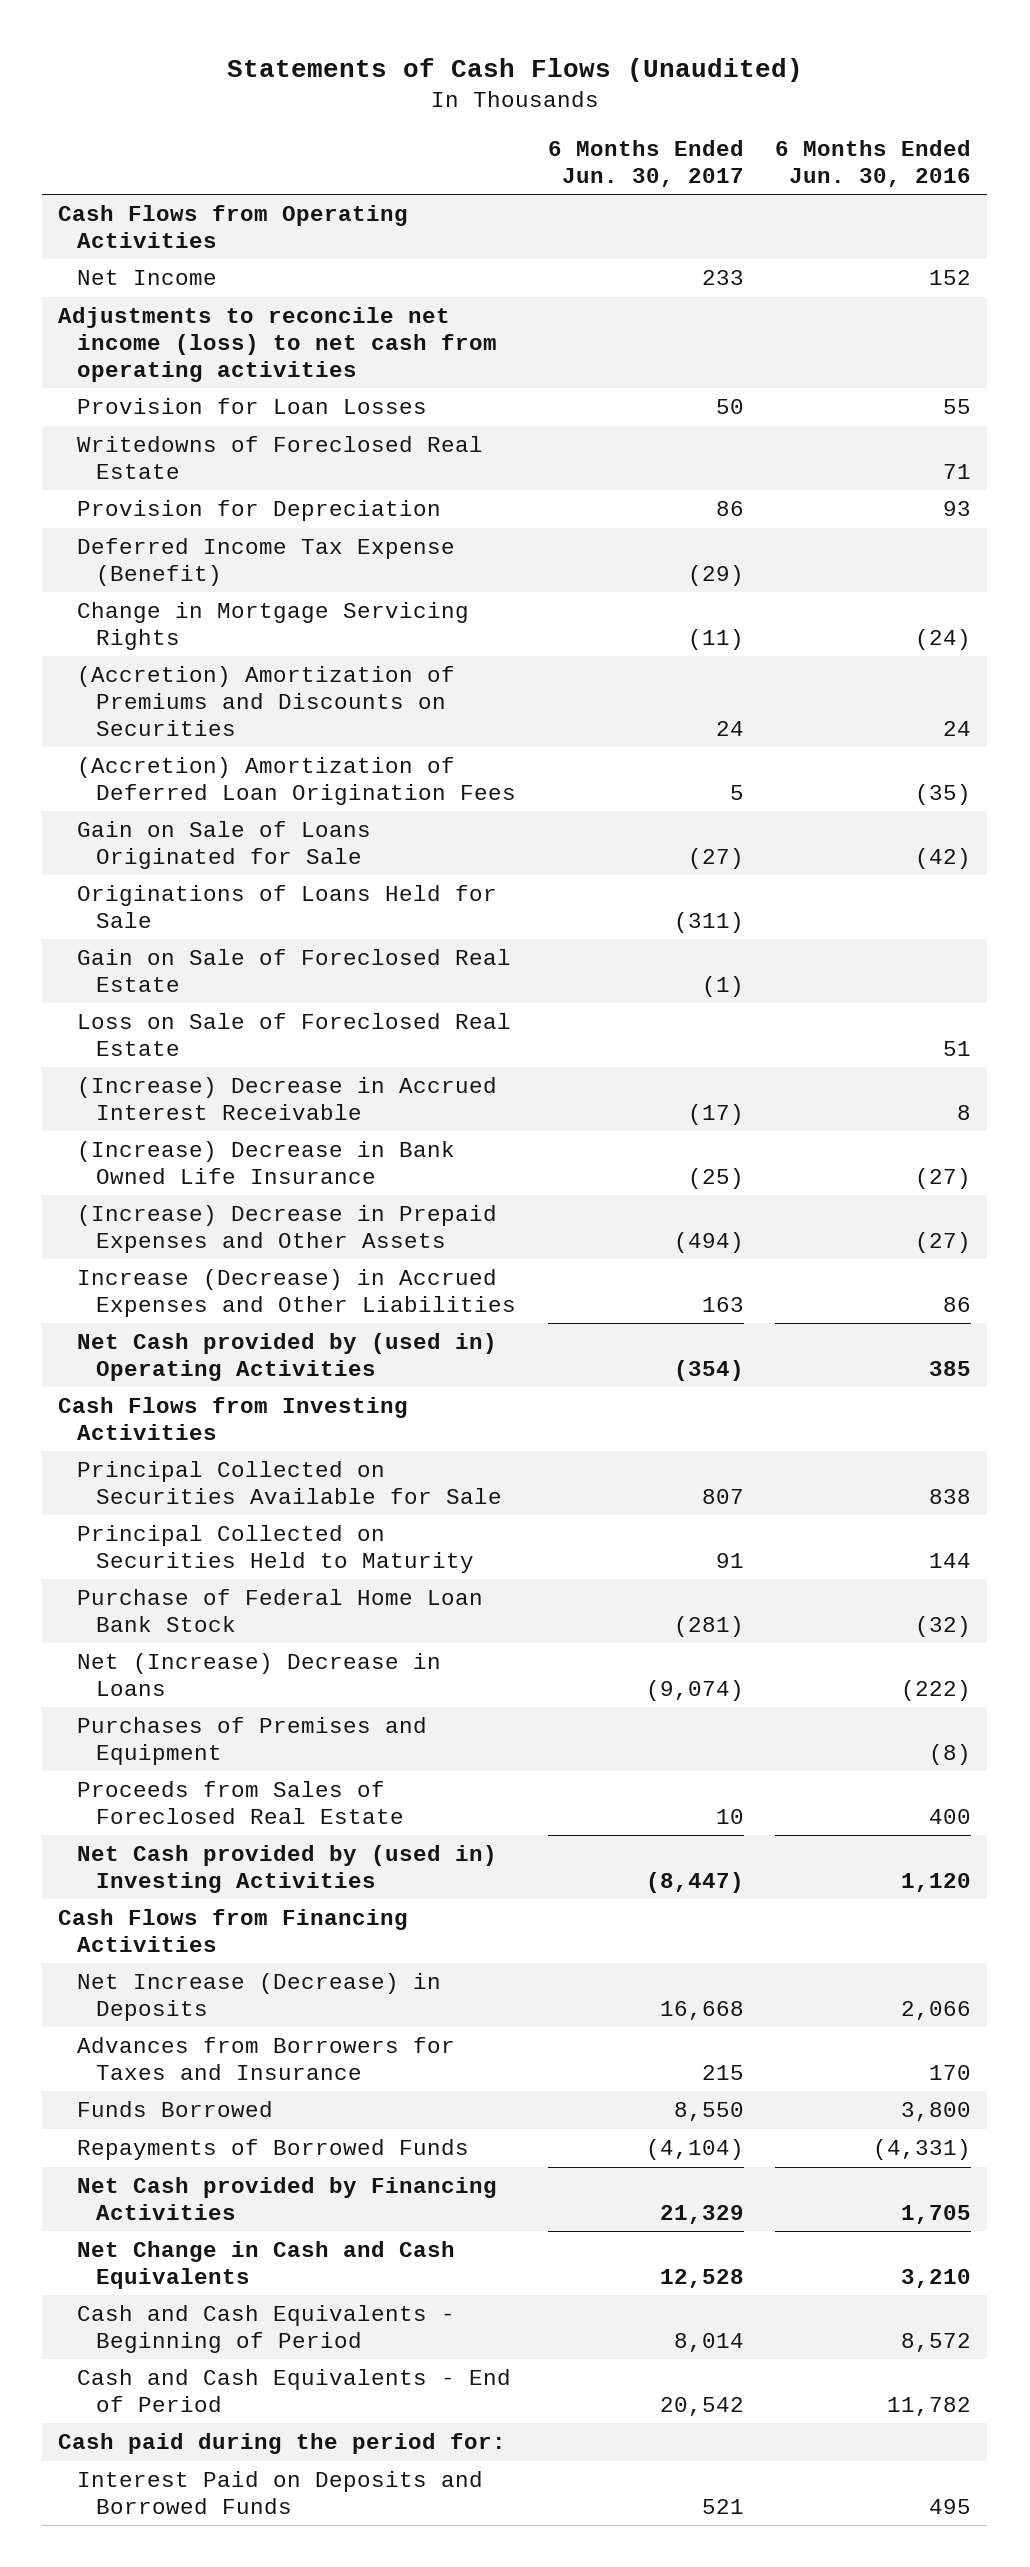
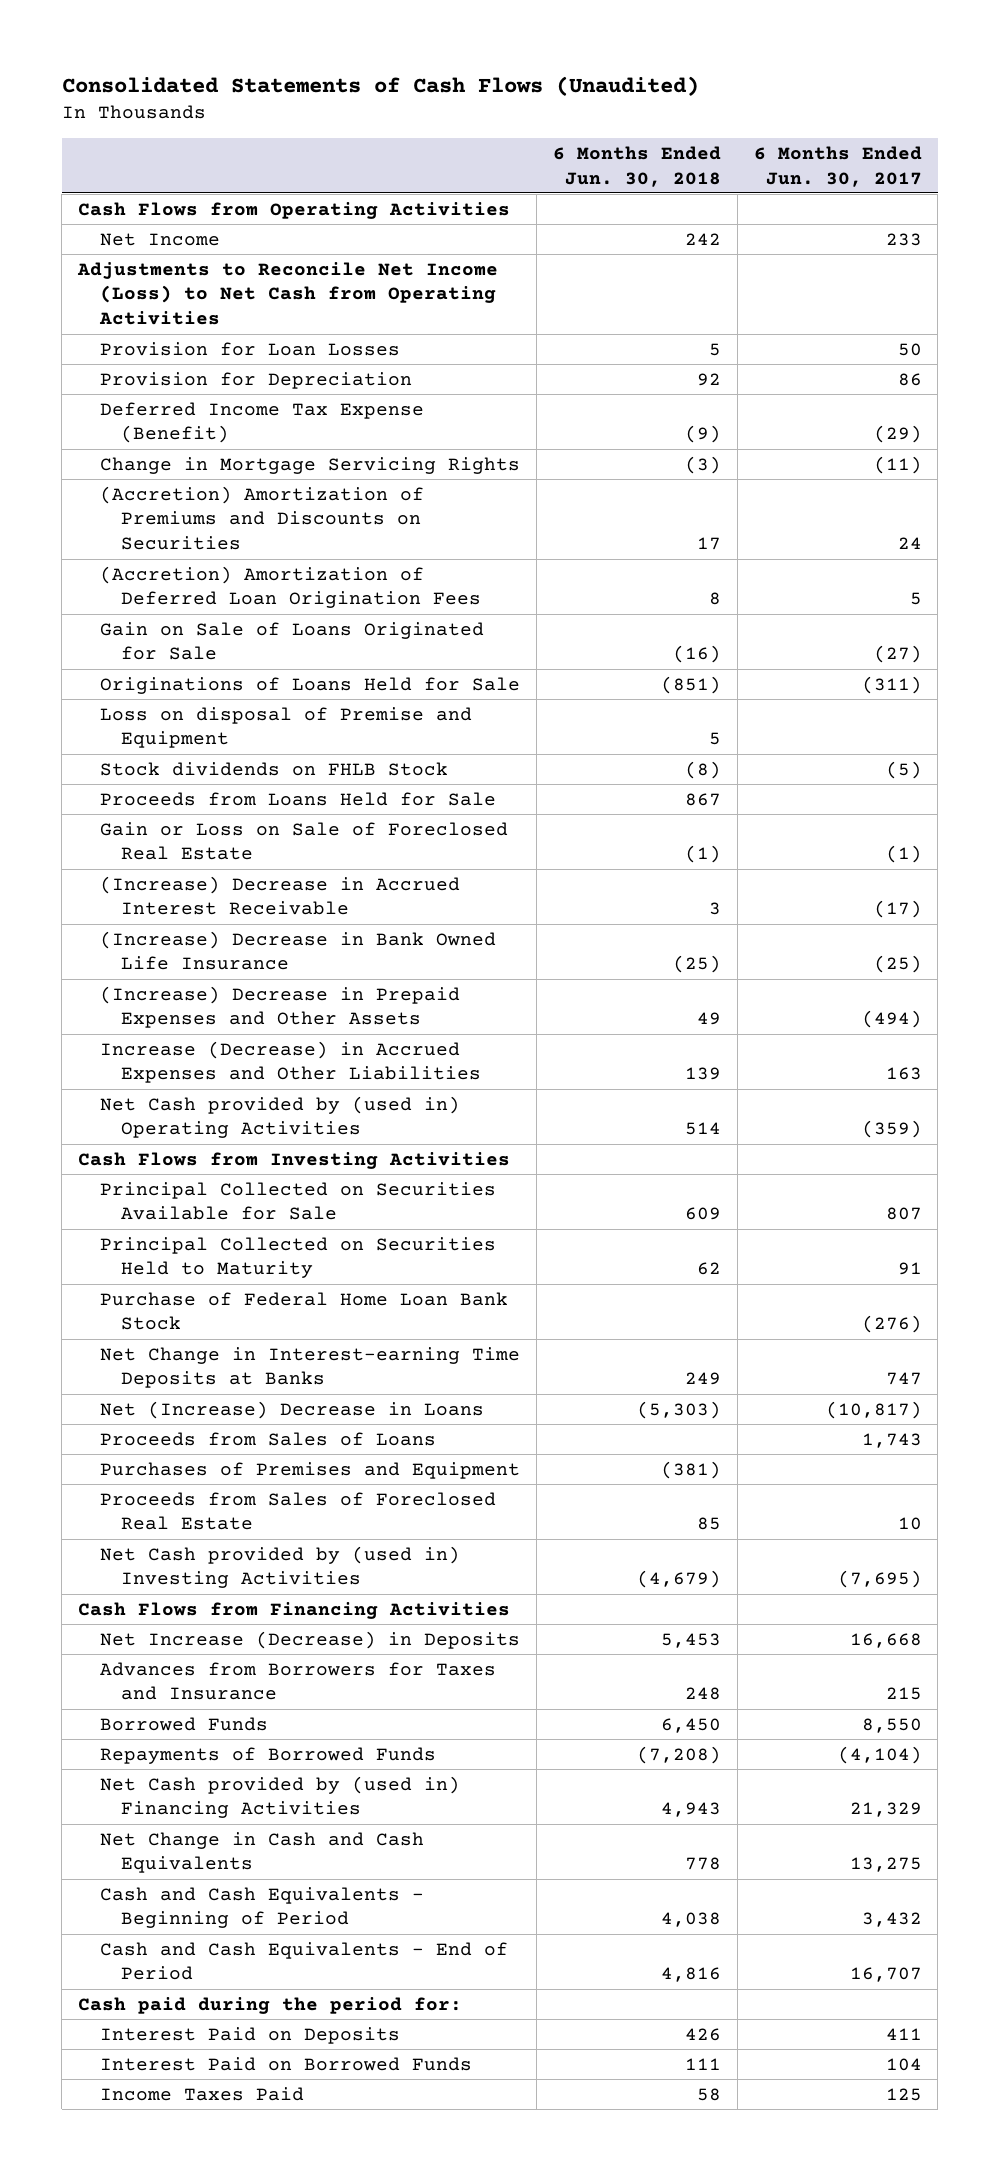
[226,58,803,83] Statements of Cash Flows (Unaudited) -> [61,76,699,97] Consolidated Statements of Cash Flows (Unaudited)
[775,140,972,187] 6 Months Ended Jun. 30, 2016 -> none
none -> [552,145,721,187] 6 Months Ended Jun. 30, 2018
[58,307,498,382] Adjustments to reconcile net income (loss) to net cash from operating activities -> [77,261,499,326] Adjustments to Reconcile Net Income (Loss) to Net Cash from Operating Activities
[77,436,484,479] Writedowns of Foreclosed Real Estate -> none
[77,1013,512,1056] Loss on Sale of Foreclosed Real Estate -> none
none -> [99,706,472,749] Loss on disposal of Premise and Equipment
none -> [99,761,448,776] Stock dividends on FHLB Stock
none -> [99,791,496,806] Proceeds from Loans Held for Sale
[77,949,512,992] Gain on Sale of Foreclosed Real Estate -> [99,821,508,861] Gain or Loss on Sale of Foreclosed Real Estate
[673,1359,744,1381] (354) -> [861,1120,922,1139] (359)
[673,1615,744,1637] (281) -> [861,1315,922,1334] (276)
none -> [99,1346,520,1389] Net Change in Interest-earning Time Deposits at Banks
[645,1679,744,1701] (9,074) -> [825,1400,922,1419] (10,817)
none -> [99,1431,436,1446] Proceeds from Sales of Loans
[645,1871,744,1893] (8,447) -> [837,1570,922,1589] (7,695)
[77,2101,274,2118] Funds Borrowed -> [99,1716,268,1731] Borrowed Funds
[77,2177,498,2220] Net Cash provided by Financing Activities -> [99,1775,460,1819] Net Cash provided by (used in) Financing Activities
[659,2268,744,2288] 12,528 -> [849,1857,922,1873] 13,275
[673,2332,744,2352] 8,014 -> [861,1912,922,1928] 3,432
[659,2396,744,2416] 20,542 -> [849,1967,922,1983] 16,707
none -> [99,2026,400,2044] Interest Paid on Deposits
[77,2471,484,2514] Interest Paid on Deposits and Borrowed Funds -> [99,2056,472,2071] Interest Paid on Borrowed Funds
[701,2498,744,2514] 521 -> [885,2057,922,2071] 104
none -> [99,2086,304,2101] Income Taxes Paid

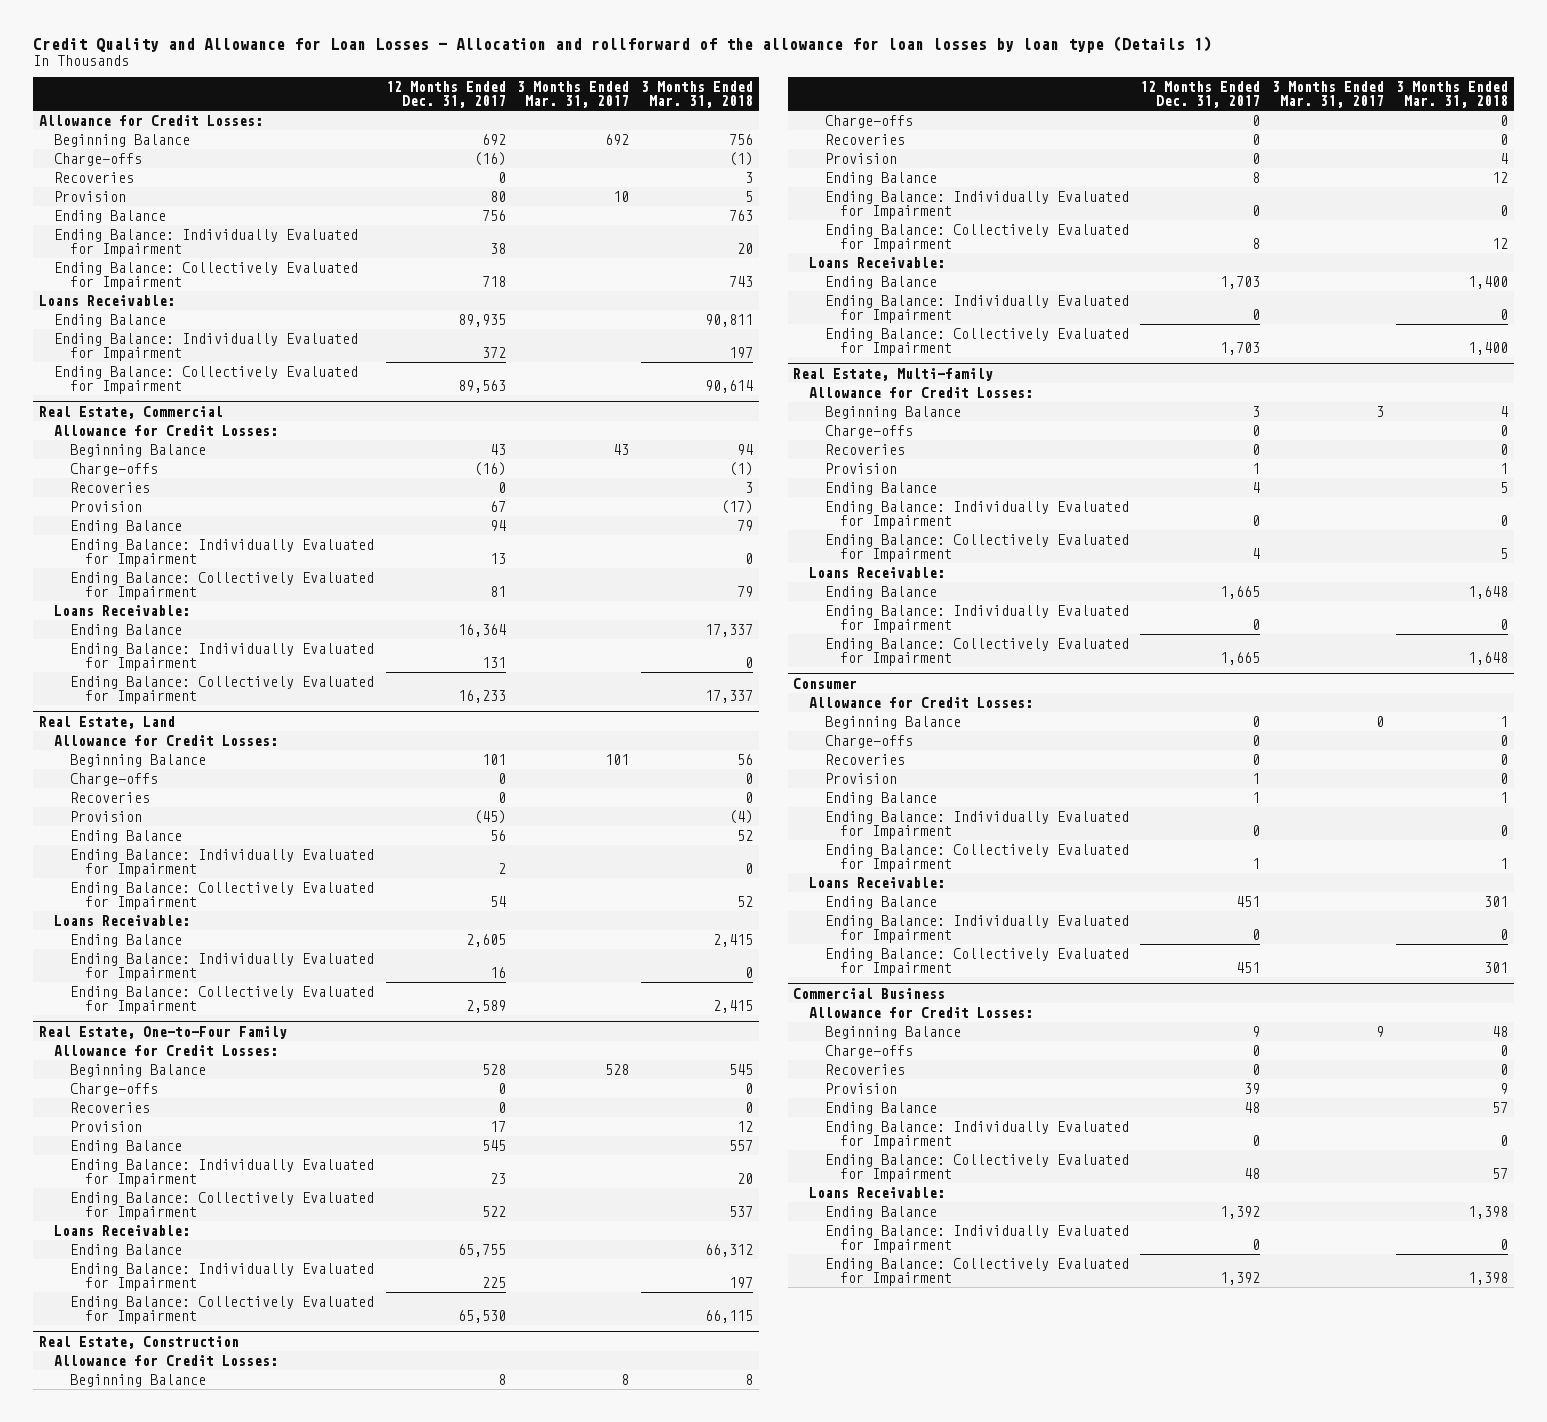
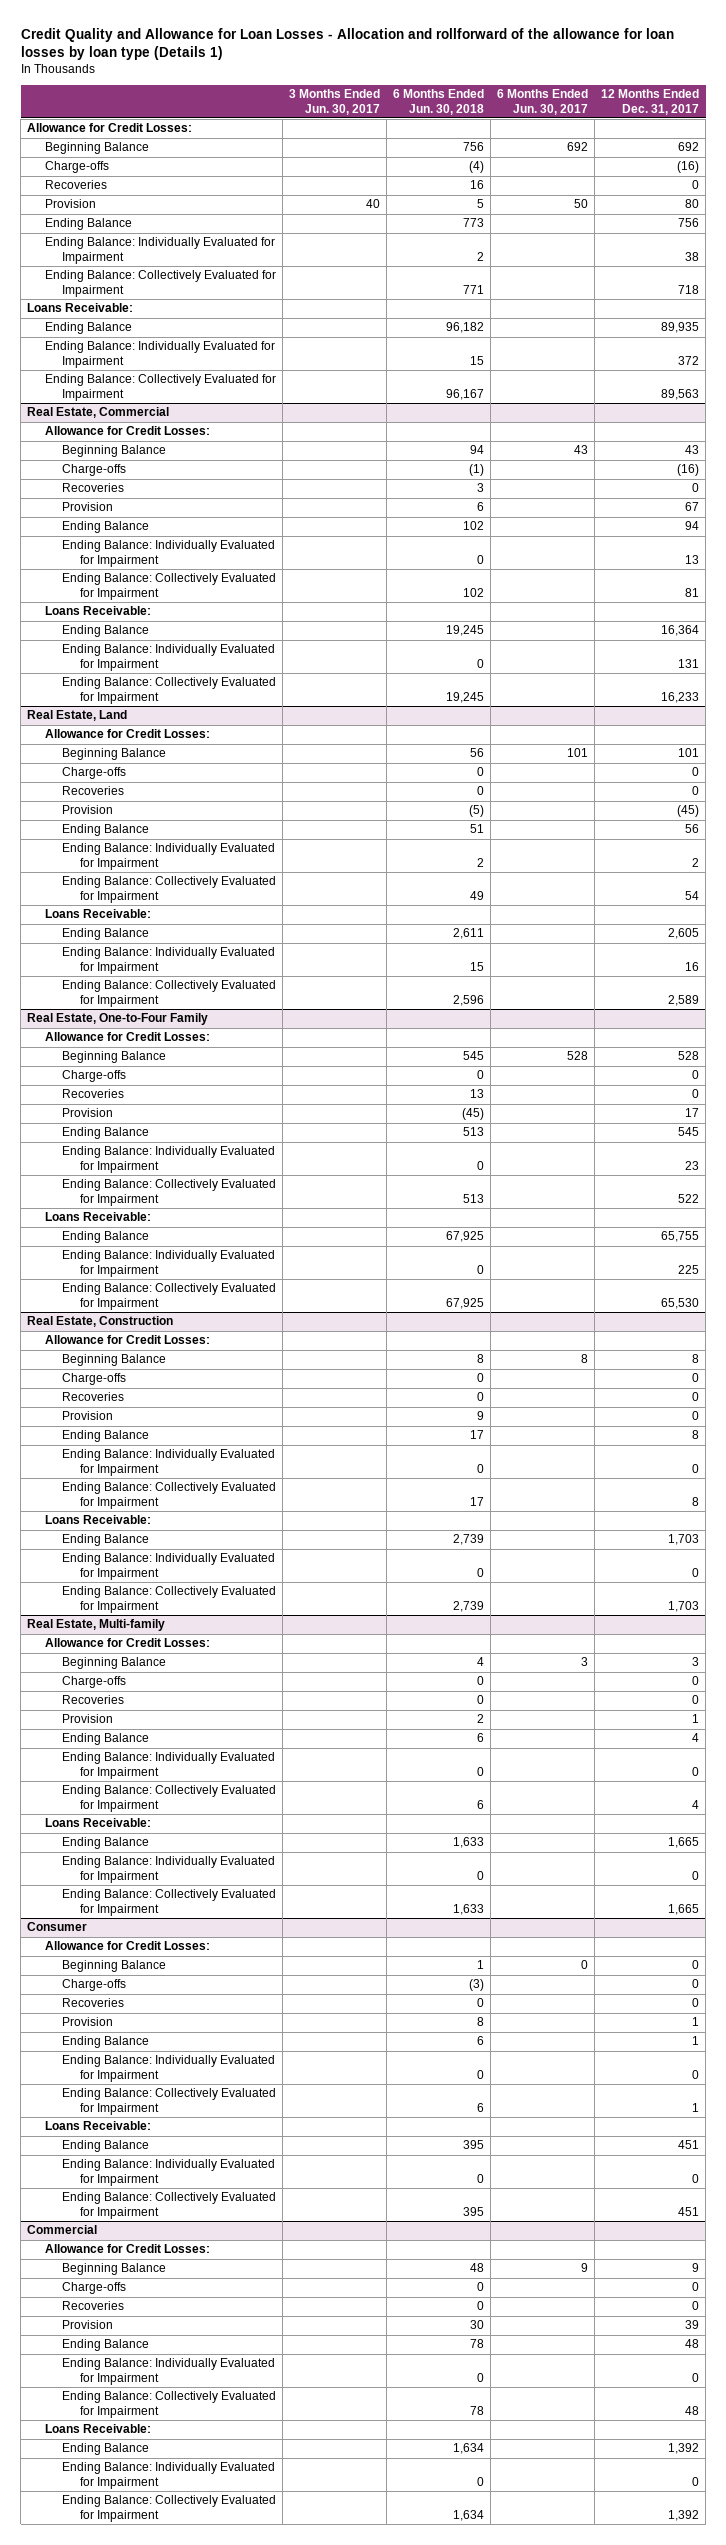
[517,81,630,108] 3 Months Ended Mar. 31, 2017 -> none
[641,81,754,108] 3 Months Ended Mar. 31, 2018 -> none
none -> [289,89,381,115] 3 Months Ended Jun. 30, 2017
none -> [393,89,485,115] 6 Months Ended Jun. 30, 2018
none -> [497,89,589,115] 6 Months Ended Jun. 30, 2017
[793,987,946,999] Commercial Business -> [27,2225,98,2235] Commercial

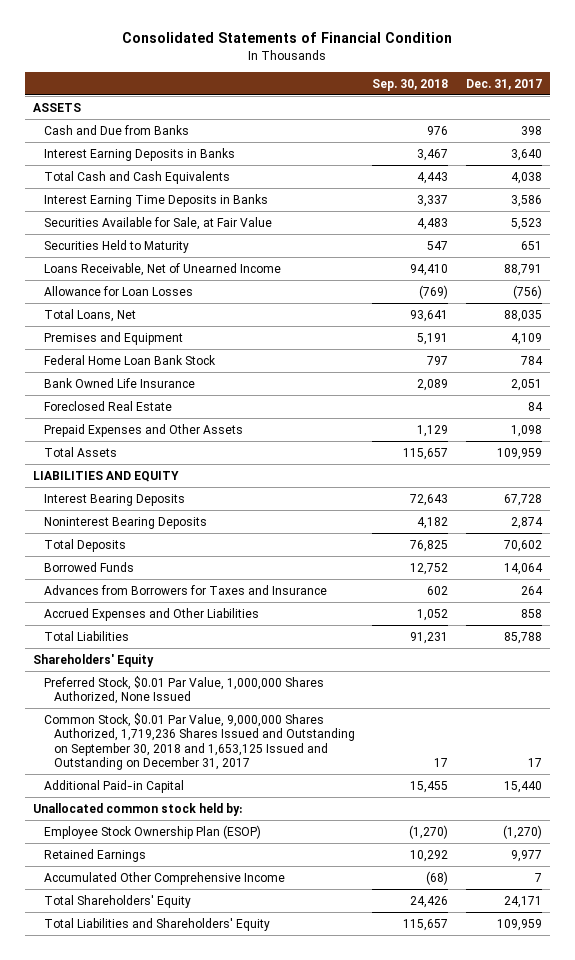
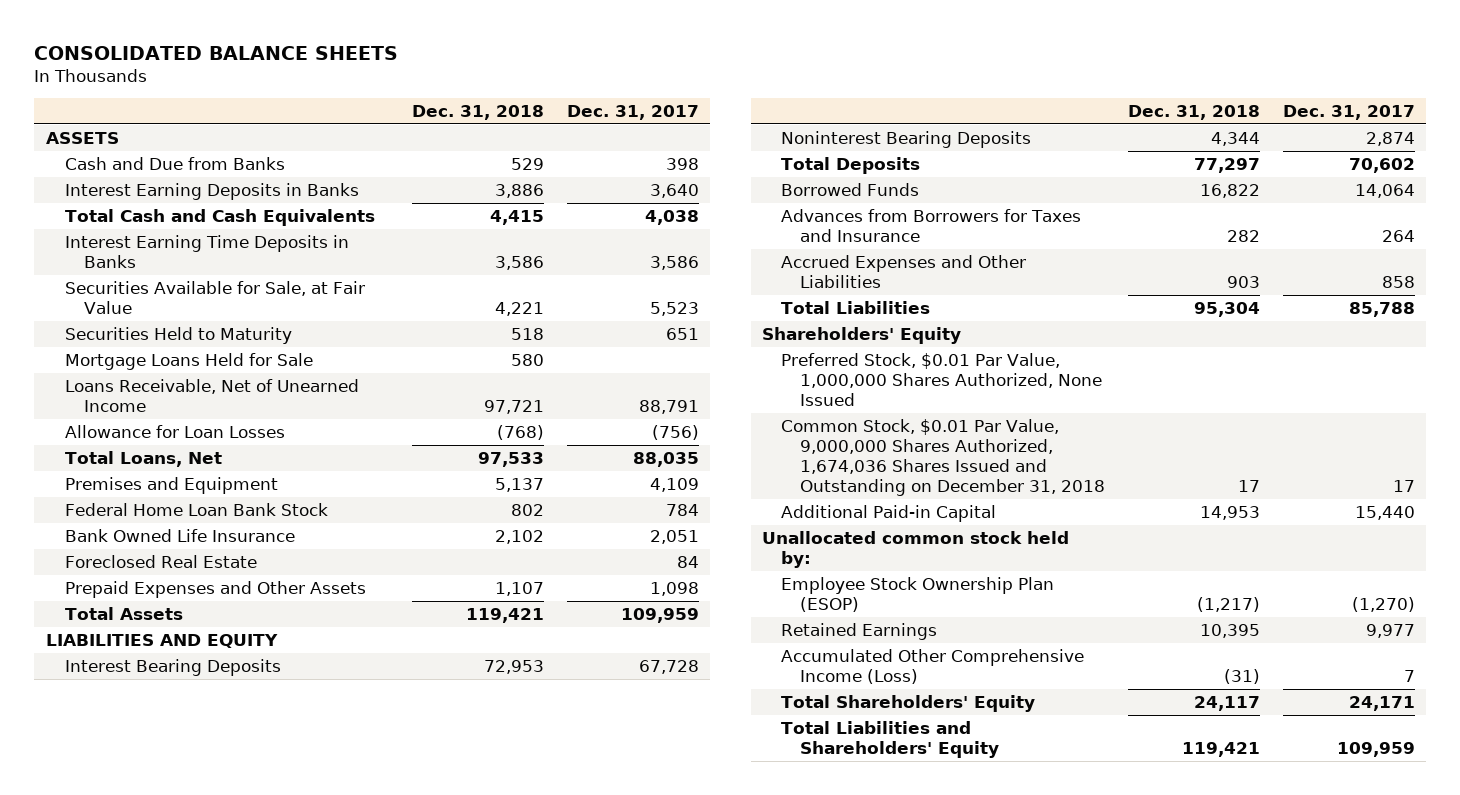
[122,32,453,44] Consolidated Statements of Financial Condition -> [34,45,399,60] CONSOLIDATED BALANCE SHEETS
[372,78,449,91] Sep. 30, 2018 -> none
none -> [411,104,544,120] Dec. 31, 2018
none -> [65,352,314,370] Mortgage Loans Held for Sale
[43,712,356,771] Common Stock, $0.01 Par Value, 9,000,000 Shares Authorized, 1,719,236 Shares Issued and Outstanding on September 30, 2018 and 1,653,125 Issued and Outstanding on December 31, 2017 -> [781,418,1106,496] Common Stock, $0.01 Par Value, 9,000,000 Shares Authorized, 1,674,036 Shares Issued and Outstanding on December 31, 2018
[43,871,285,885] Accumulated Other Comprehensive Income -> [781,648,1085,684] Accumulated Other Comprehensive Income (Loss)

